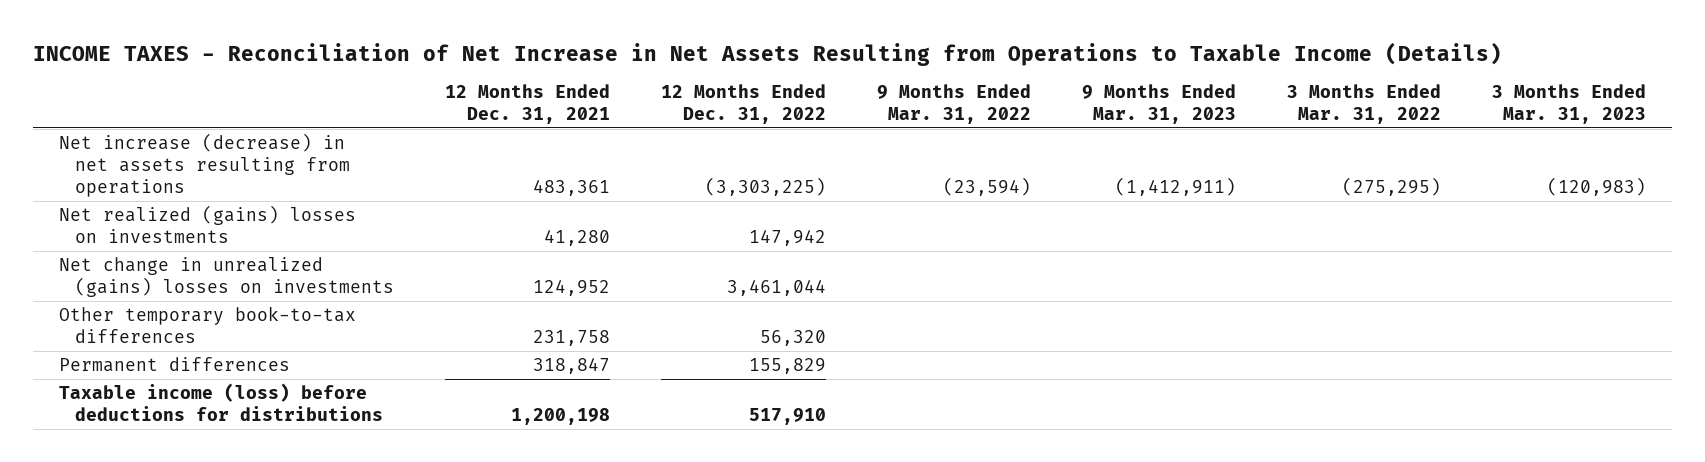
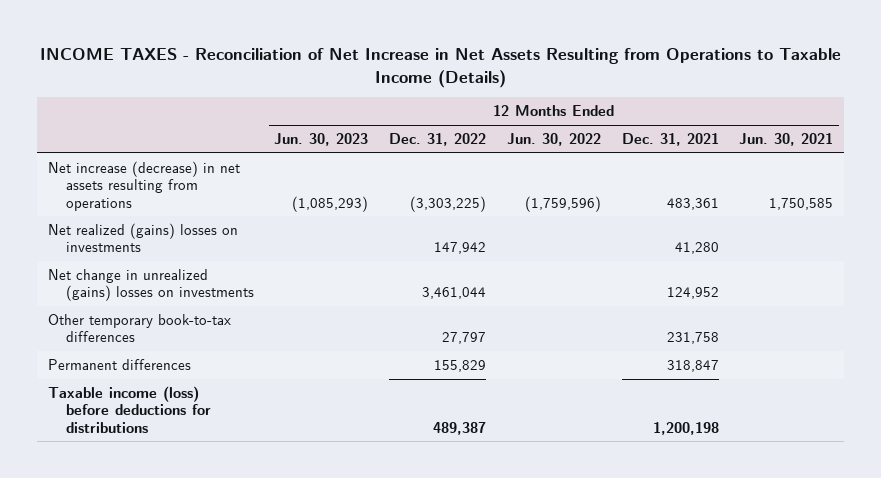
[877,84,1032,125] 9 Months Ended Mar. 31, 2022 -> none
[1082,84,1237,125] 9 Months Ended Mar. 31, 2023 -> none
[1287,84,1442,125] 3 Months Ended Mar. 31, 2022 -> none
[1492,84,1647,125] 3 Months Ended Mar. 31, 2023 -> none
none -> [274,133,369,147] Jun. 30, 2023
none -> [506,133,601,147] Jun. 30, 2022
none -> [739,133,834,147] Jun. 30, 2021
[759,329,826,346] 56,320 -> [442,332,487,345] 27,797
[748,407,826,425] 517,910 -> [433,421,487,435] 489,387

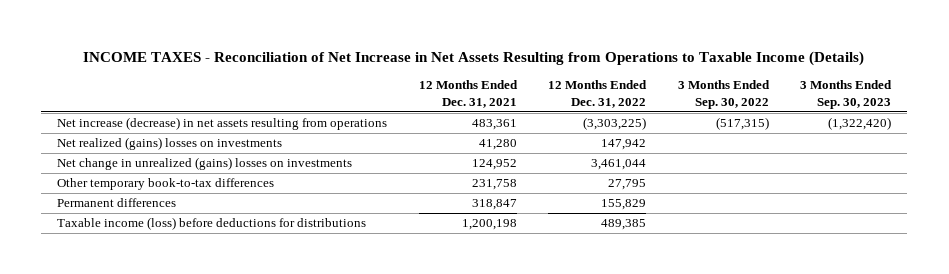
[274,133,369,147] Jun. 30, 2023 -> none
[506,133,601,147] Jun. 30, 2022 -> none
[739,133,834,147] Jun. 30, 2021 -> none
none -> [677,80,770,109] 3 Months Ended Sep. 30, 2022
none -> [800,80,893,109] 3 Months Ended Sep. 30, 2023
[442,332,487,345] 27,797 -> [608,179,647,191] 27,795
[433,421,487,435] 489,387 -> [601,219,647,231] 489,385

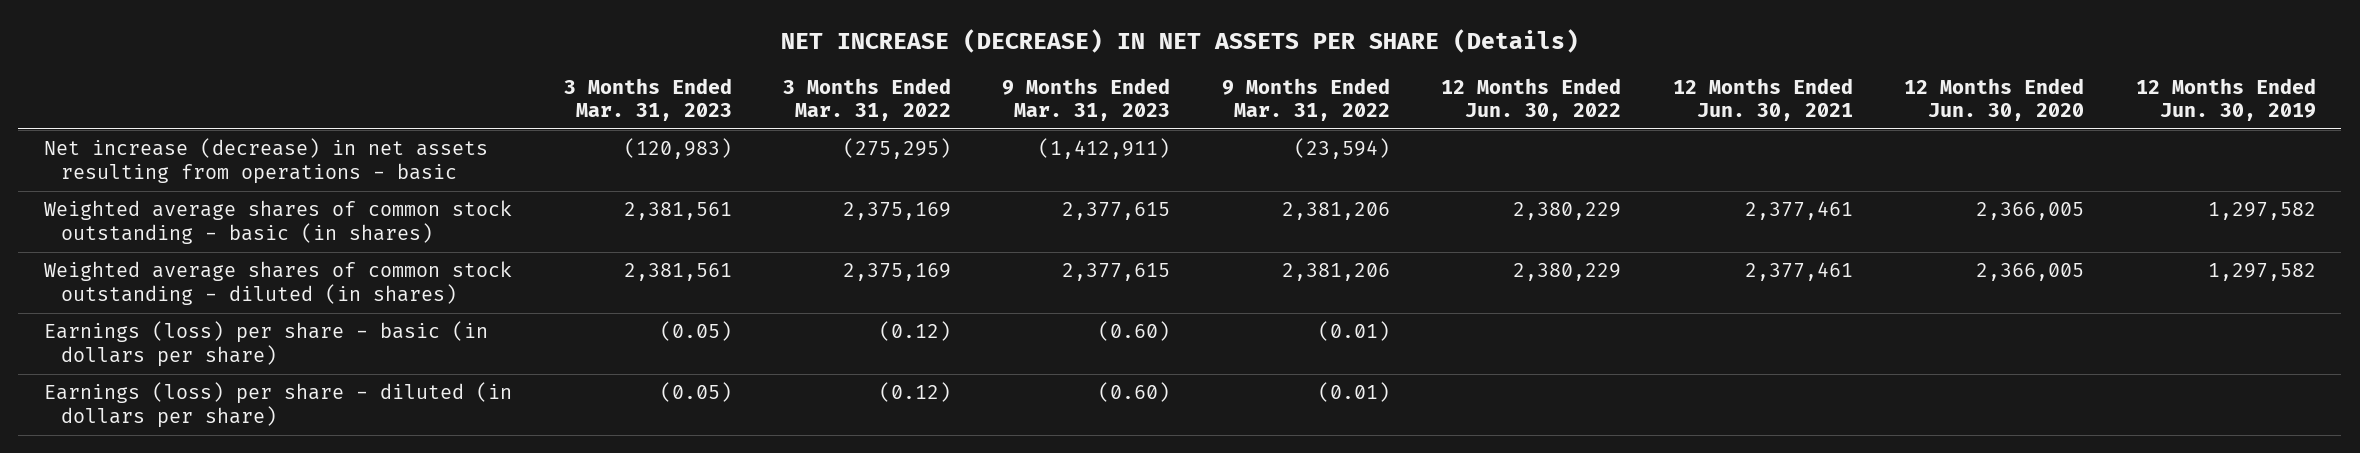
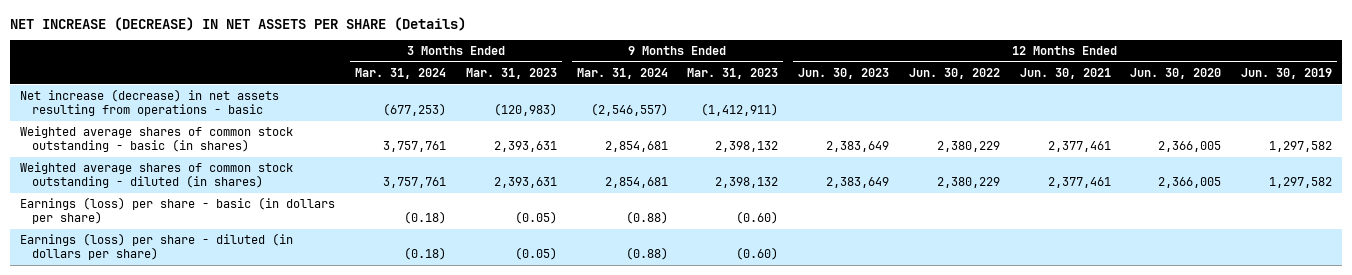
[783,77,952,122] 3 Months Ended Mar. 31, 2022 -> none
[1221,77,1390,122] 9 Months Ended Mar. 31, 2022 -> none
none -> [354,68,446,80] Mar. 31, 2024
none -> [576,68,668,80] Mar. 31, 2024
none -> [798,68,890,80] Jun. 30, 2023
[623,202,732,221] 2,381,561 -> [493,141,557,153] 2,393,631
[1062,202,1171,221] 2,377,615 -> [715,141,779,153] 2,398,132
[623,263,732,282] 2,381,561 -> [493,177,557,189] 2,393,631
[1062,263,1171,282] 2,377,615 -> [715,177,779,189] 2,398,132

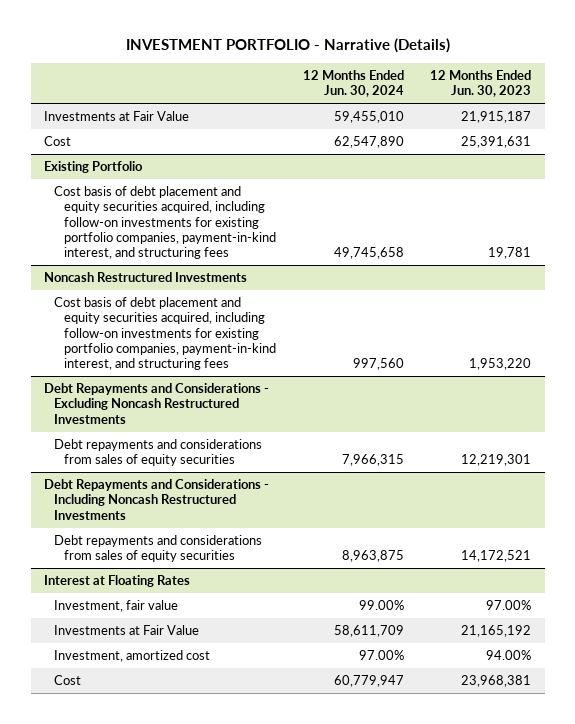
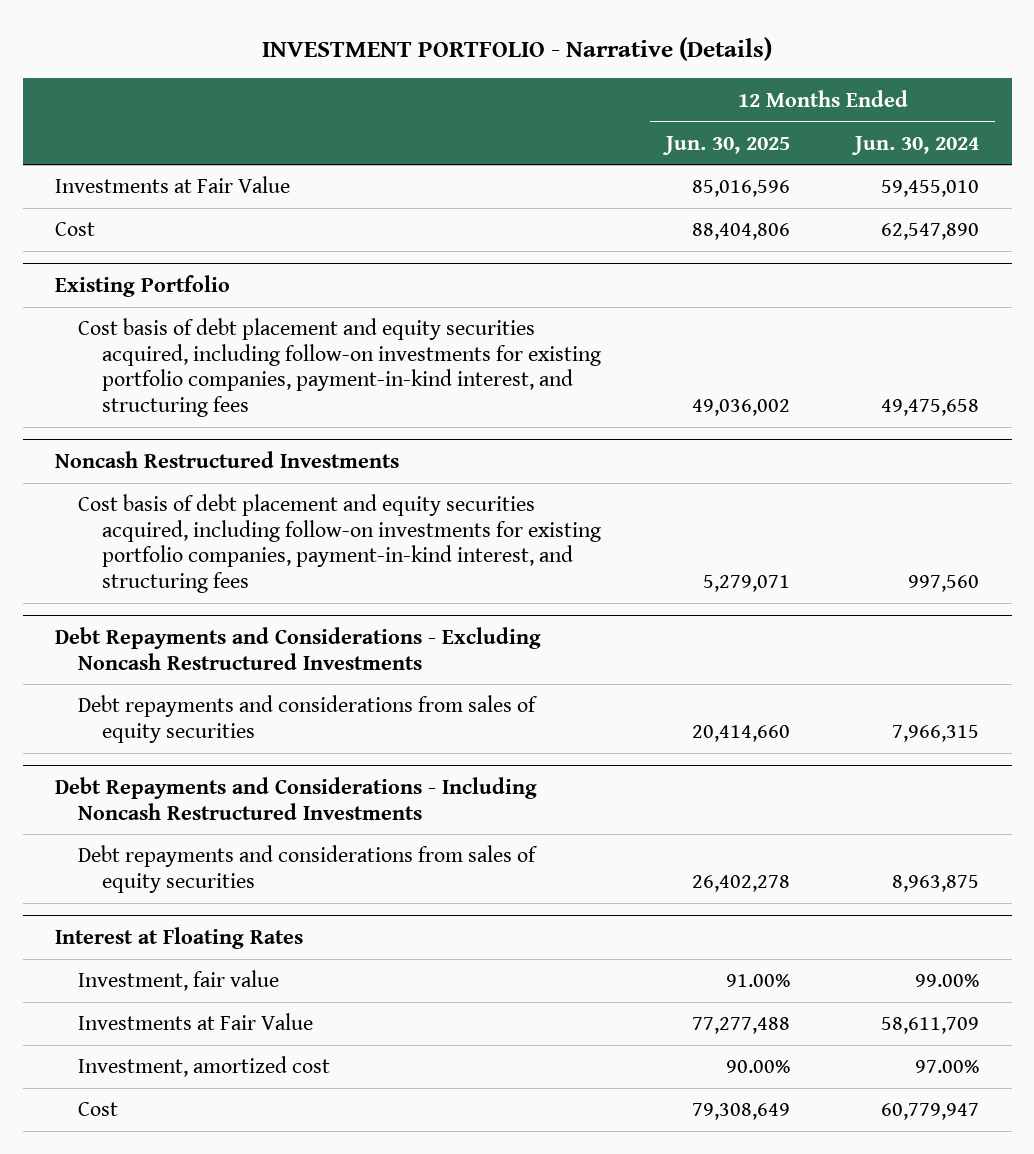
[430,70,532,98] 12 Months Ended Jun. 30, 2023 -> none
none -> [661,135,790,155] Jun. 30, 2025
[333,246,404,259] 49,745,658 -> [881,399,980,417] 49,475,658

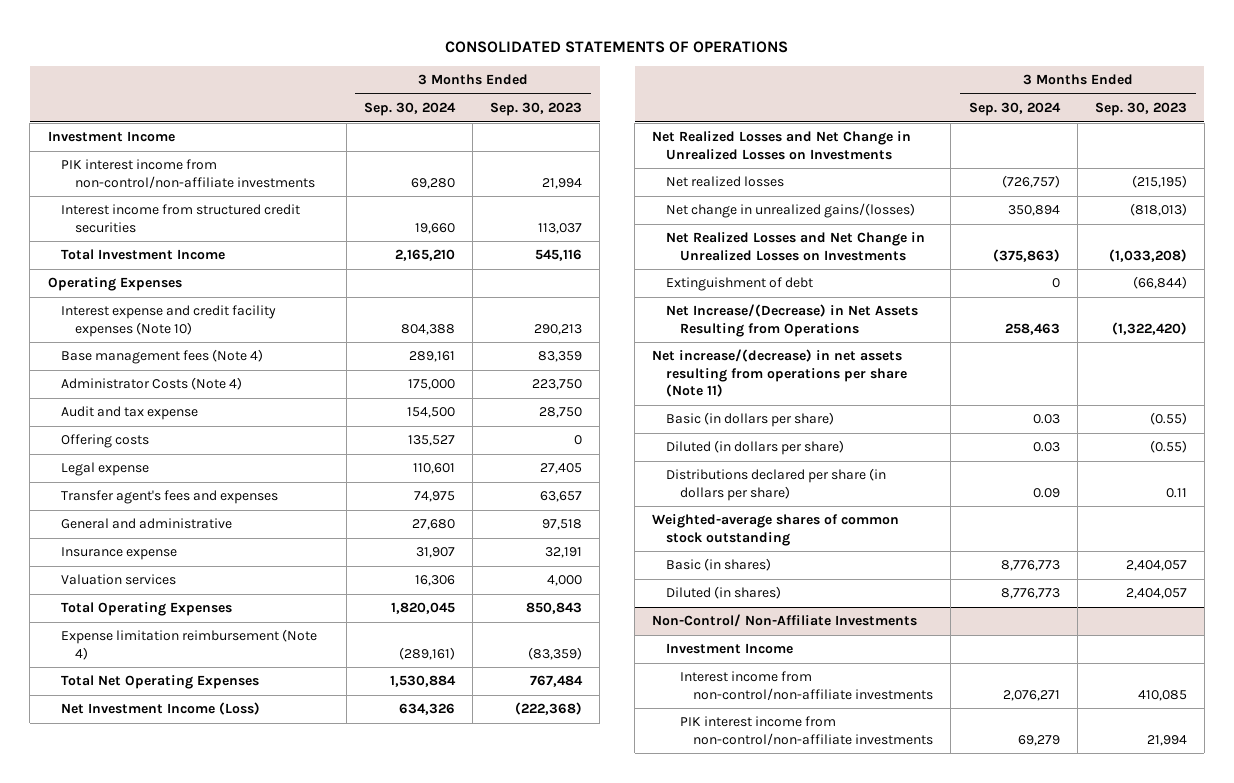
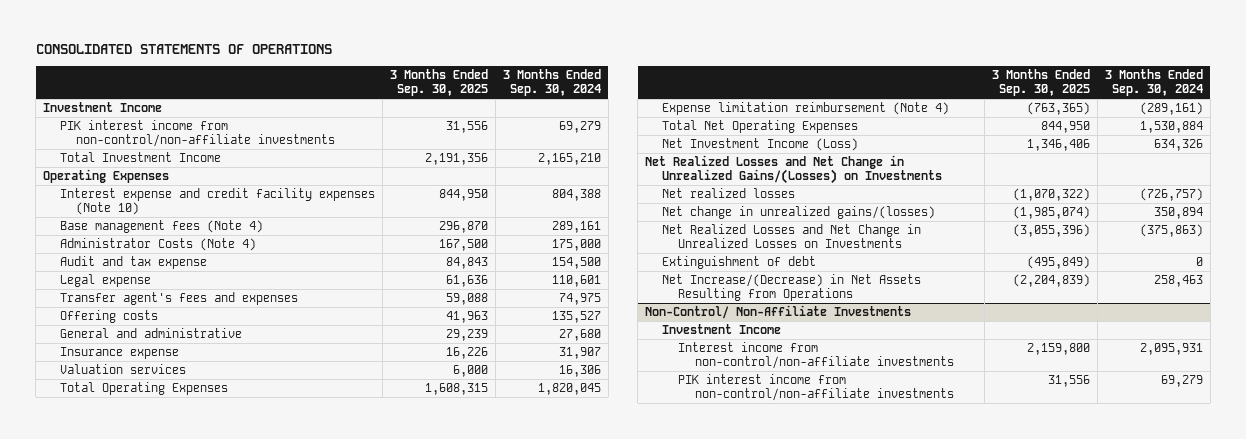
[490,101,583,116] Sep. 30, 2023 -> none
none -> [389,68,488,97] 3 Months Ended Sep. 30, 2025
[61,204,301,233] Interest income from structured credit securities -> none
[410,177,455,189] 69,280 -> [558,121,601,134] 69,279
[61,434,150,449] Offering costs -> [59,310,158,324] Offering costs
[652,131,912,160] Net Realized Losses and Net Change in Unrealized Losses on Investments -> [645,155,942,185] Net Realized Losses and Net Change in Unrealized Gains/(Losses) on Investments
[652,349,907,398] Net increase/(decrease) in net assets resulting from operations per share (Note 11) -> none
[665,412,834,428] Basic (in dollars per share) -> none
[665,440,844,456] Diluted (in dollars per share) -> none
[665,468,886,501] Distributions declared per share (in dollars per share) -> none
[652,514,900,546] Weighted-average shares of common stock outstanding -> none
[665,558,771,572] Basic (in shares) -> none
[665,586,781,600] Diluted (in shares) -> none
[1002,689,1060,701] 2,076,271 -> [1139,343,1203,356] 2,095,931

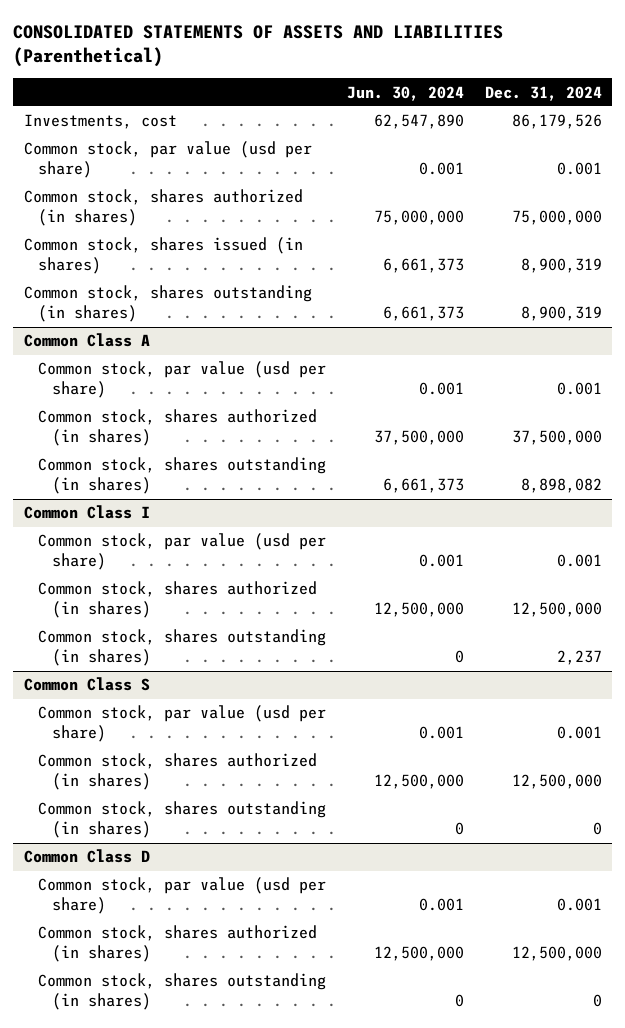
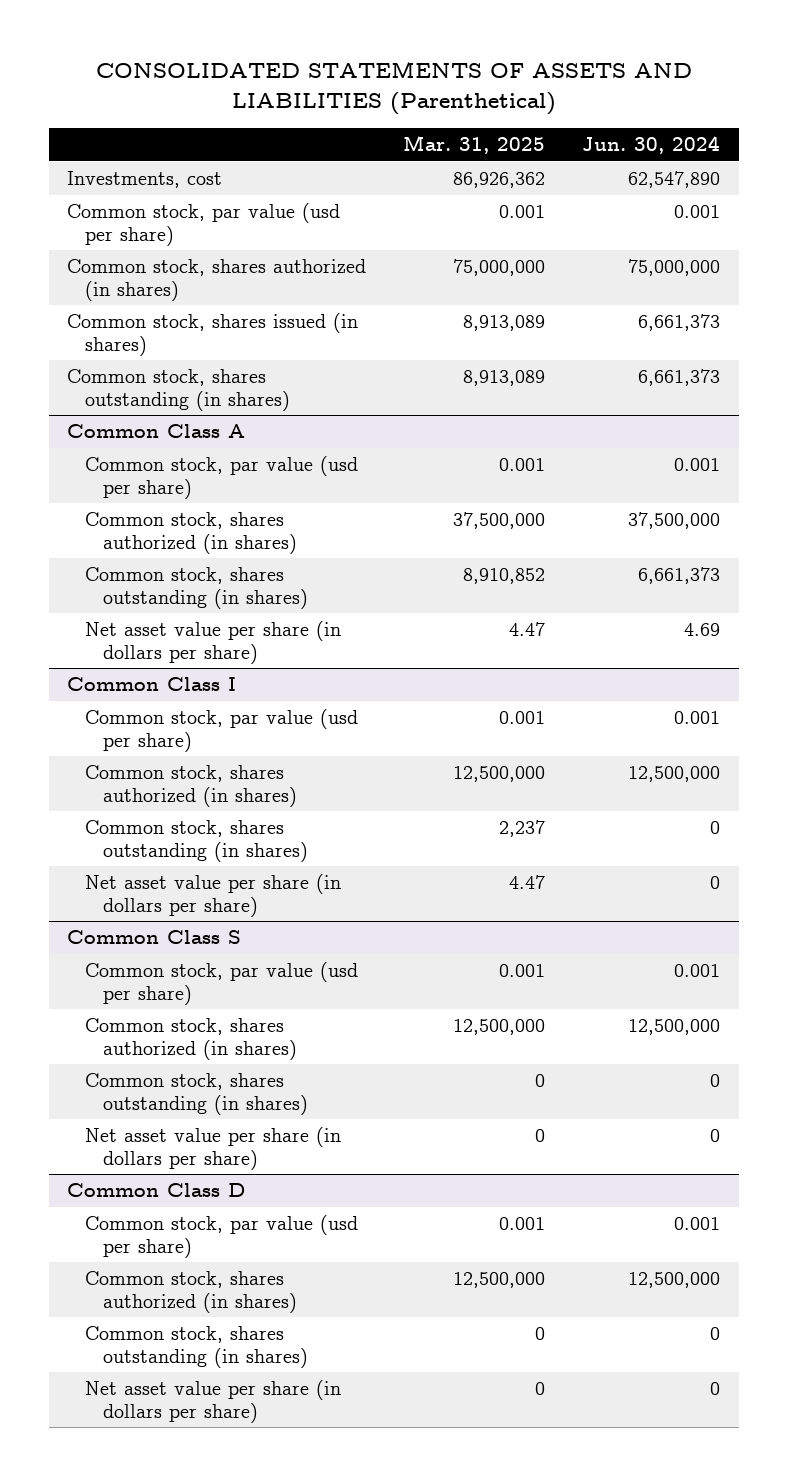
[484,85,602,101] Dec. 31, 2024 -> none
none -> [403,134,546,154] Mar. 31, 2025
none -> [85,621,342,664] Net asset value per share (in dollars per share)
none -> [85,874,342,917] Net asset value per share (in dollars per share)
none -> [85,1127,342,1170] Net asset value per share (in dollars per share)
none -> [85,1380,342,1423] Net asset value per share (in dollars per share)

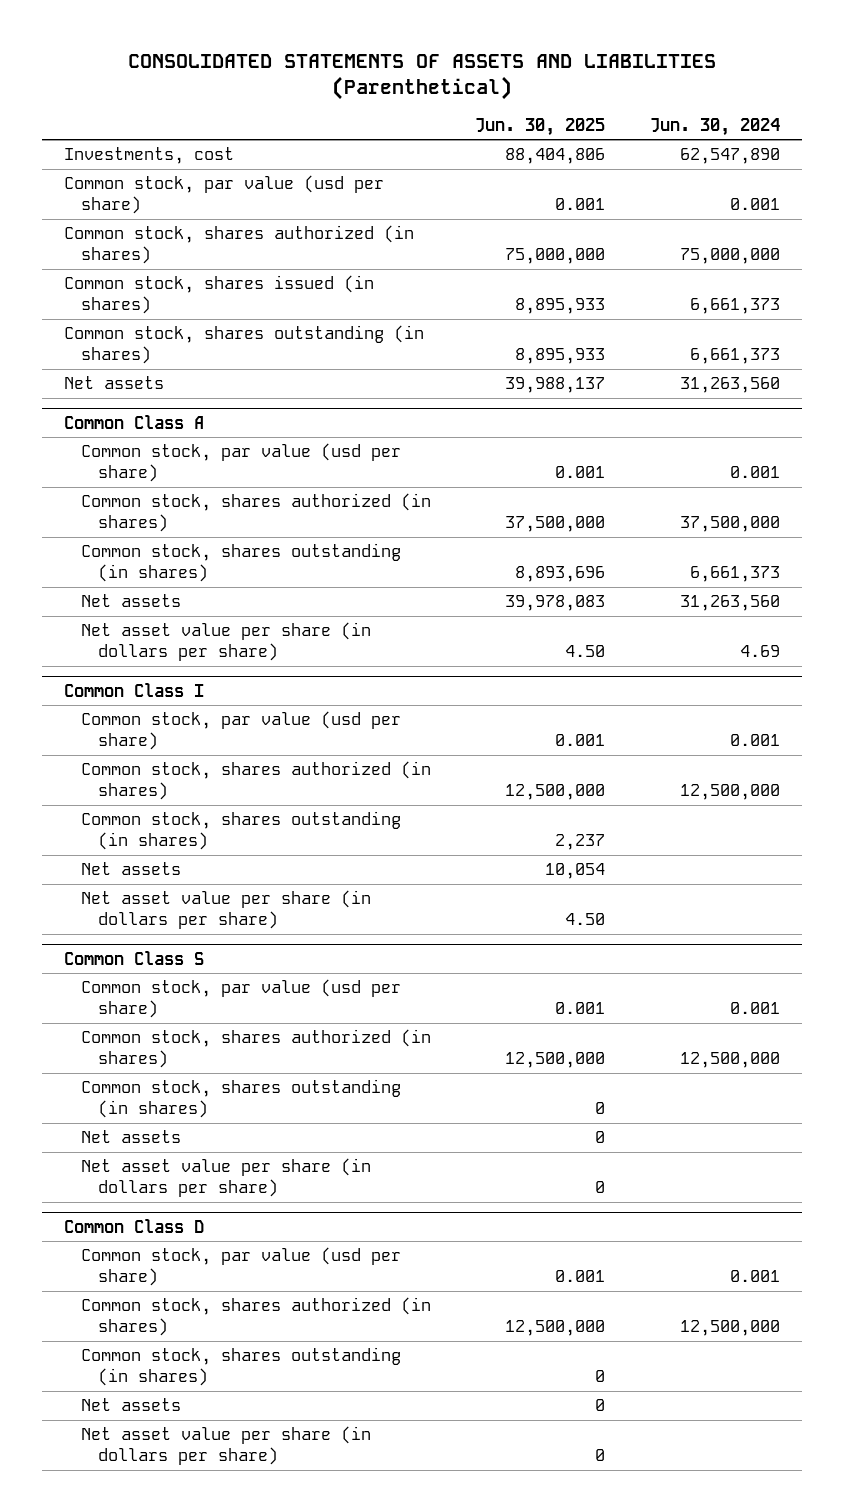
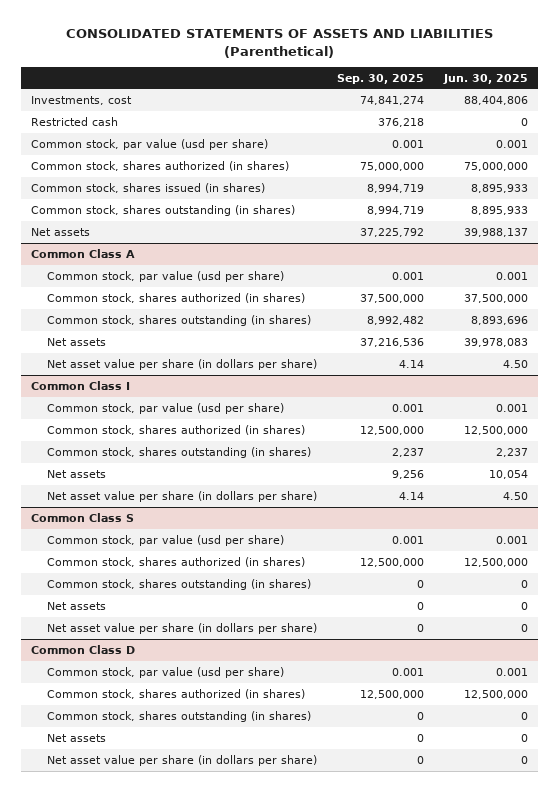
[649,118,780,137] Jun. 30, 2024 -> none
none -> [336,73,424,84] Sep. 30, 2025
none -> [31,116,119,126] Restricted cash

